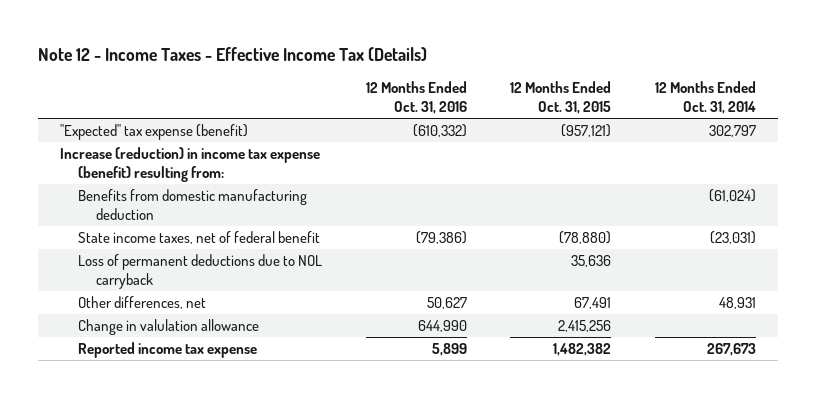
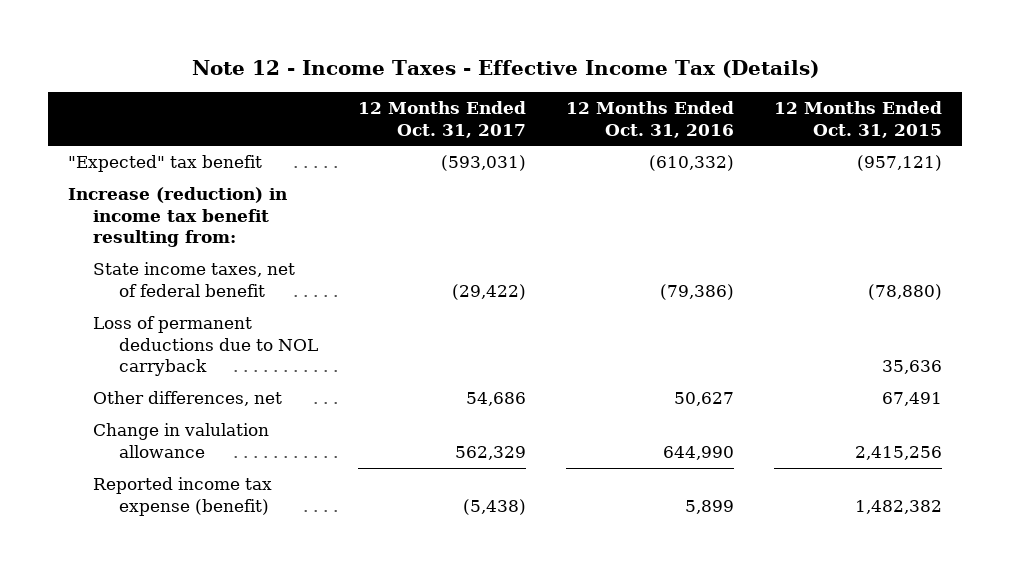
[655,81,757,115] 12 Months Ended Oct. 31, 2014 -> none
none -> [357,101,526,138] 12 Months Ended Oct. 31, 2017
[77,189,307,220] Benefits from domestic manufacturing deduction -> none
[59,124,248,141] "Expected" tax expense (benefit) -> [67,155,262,173] "Expected" tax benefit
[59,147,320,182] Increase (reduction) in income tax expense (benefit) resulting from: -> [67,187,287,248] Increase (reduction) in income tax benefit resulting from:
[77,342,257,359] Reported income tax expense -> [93,477,273,516] Reported income tax expense (benefit)

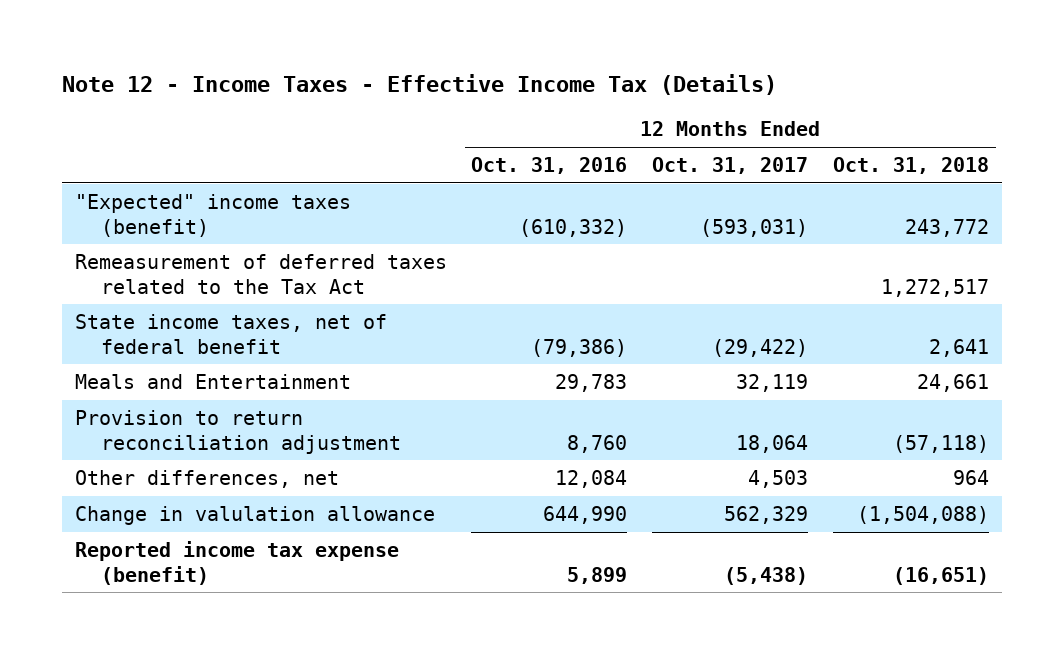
[774,101,943,138] 12 Months Ended Oct. 31, 2015 -> none
none -> [833,157,990,175] Oct. 31, 2018
[67,187,287,248] Increase (reduction) in income tax benefit resulting from: -> none
[67,155,262,173] "Expected" tax benefit -> [74,193,351,237] "Expected" income taxes (benefit)
none -> [74,253,447,294] Remeasurement of deferred taxes related to the Tax Act
[93,316,318,377] Loss of permanent deductions due to NOL carryback -> none
none -> [74,373,351,389] Meals and Entertainment
none -> [74,409,401,454] Provision to return reconciliation adjustment
[465,392,526,407] 54,686 -> [748,469,809,488] 4,503
[673,392,734,407] 50,627 -> [555,469,628,488] 12,084

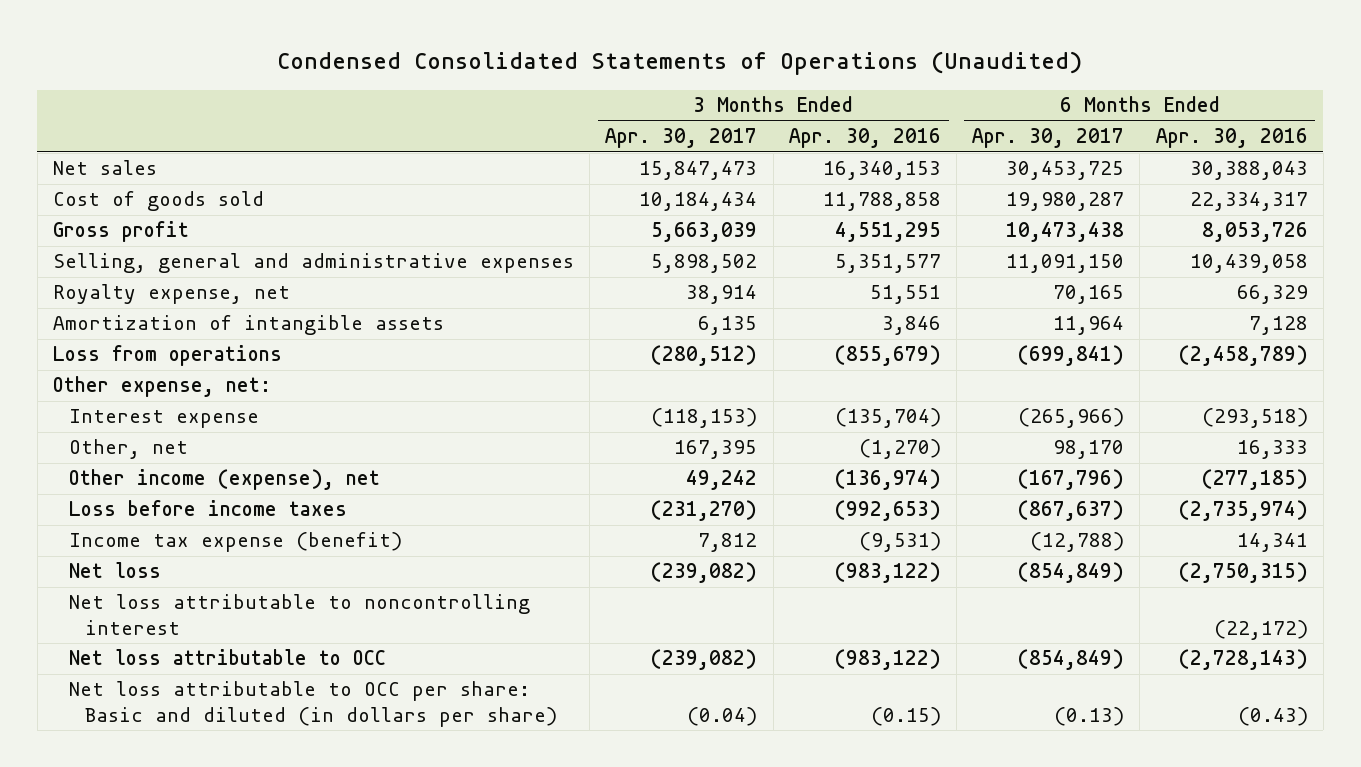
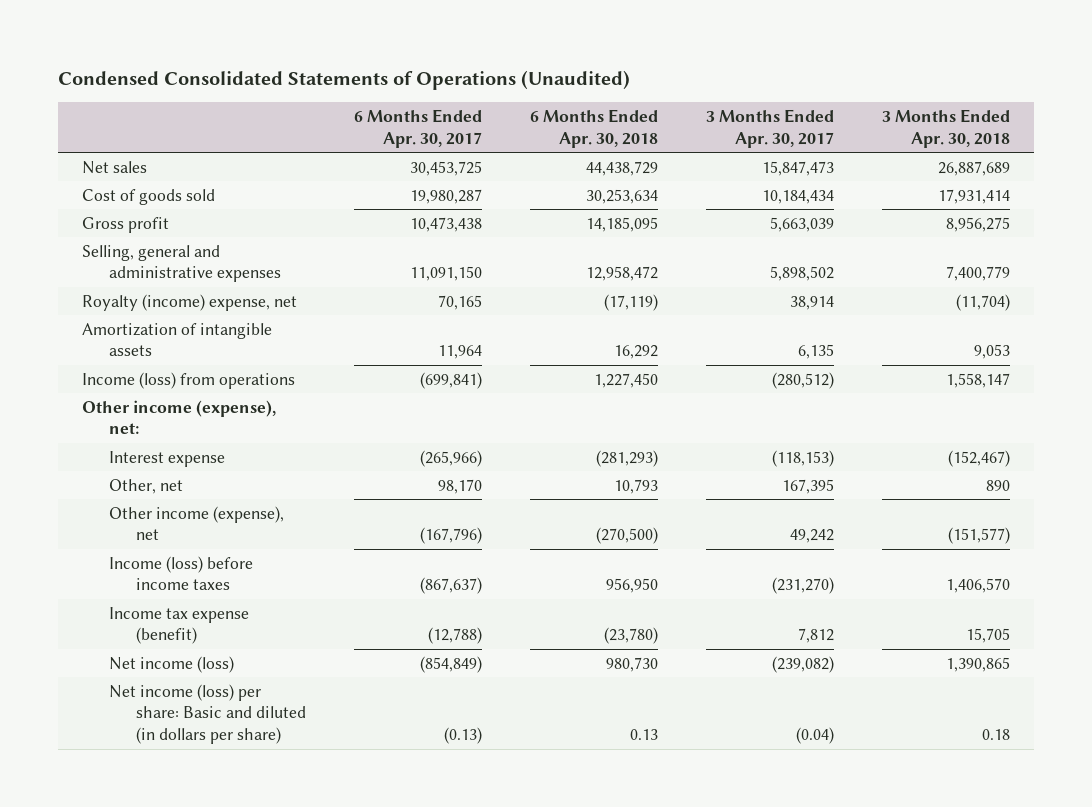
[788,128,941,149] Apr. 30, 2016 -> none
[1155,128,1308,149] Apr. 30, 2016 -> none
none -> [529,109,658,148] 6 Months Ended Apr. 30, 2018
none -> [881,109,1010,148] 3 Months Ended Apr. 30, 2018
[53,284,291,305] Royalty expense, net -> [82,293,298,311] Royalty (income) expense, net
[53,345,283,367] Loss from operations -> [82,371,296,389] Income (loss) from operations
[53,376,272,398] Other expense, net: -> [82,399,277,435] Other income (expense), net:
[68,500,347,517] Loss before income taxes -> [109,555,254,591] Income (loss) before income taxes
[68,594,530,635] Net loss attributable to noncontrolling interest -> none
[68,649,386,666] Net loss attributable to OCC -> none
[68,562,161,579] Net loss -> [109,655,235,673] Net income (loss)
[68,681,557,727] Net loss attributable to OCC per share: Basic and diluted (in dollars per share) -> [109,683,306,745] Net income (loss) per share: Basic and diluted (in dollars per share)

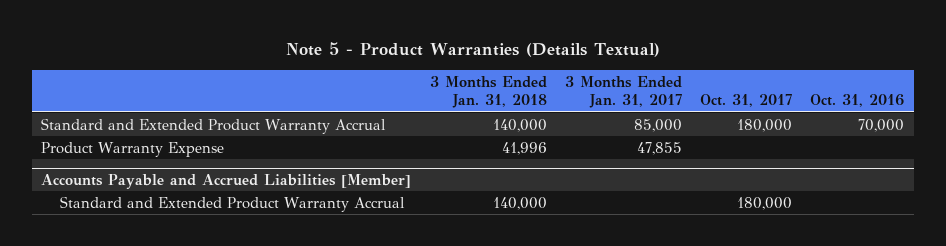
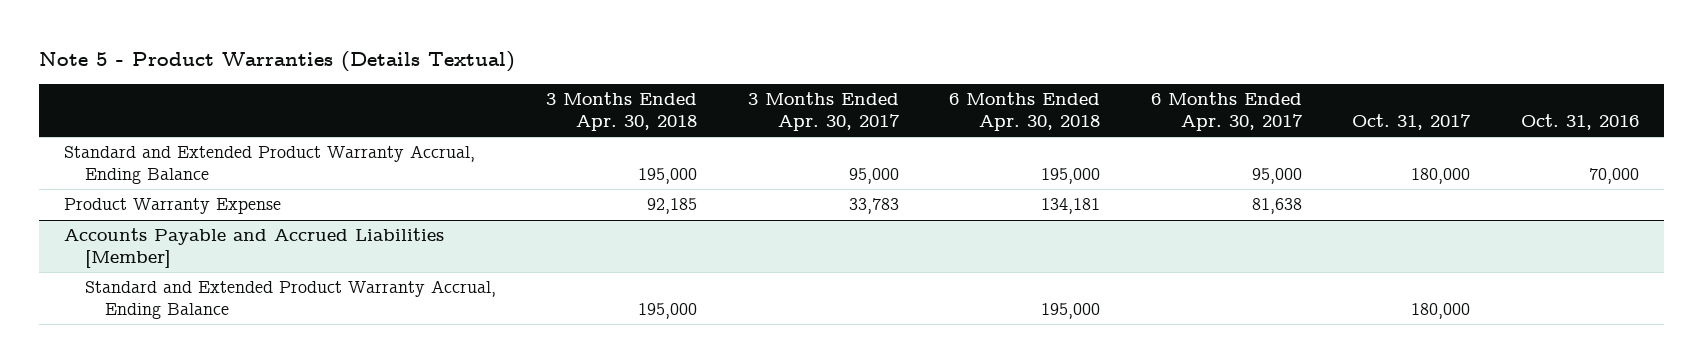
[429,76,547,109] 3 Months Ended Jan. 31, 2018 -> none
[564,76,682,109] 3 Months Ended Jan. 31, 2017 -> none
none -> [546,92,698,131] 3 Months Ended Apr. 30, 2018
none -> [747,92,900,131] 3 Months Ended Apr. 30, 2017
none -> [949,92,1101,131] 6 Months Ended Apr. 30, 2018
none -> [1150,92,1303,131] 6 Months Ended Apr. 30, 2017
[41,117,387,134] Standard and Extended Product Warranty Accrual -> [64,145,476,184] Standard and Extended Product Warranty Accrual, Ending Balance
[59,195,405,212] Standard and Extended Product Warranty Accrual -> [84,280,496,319] Standard and Extended Product Warranty Accrual, Ending Balance

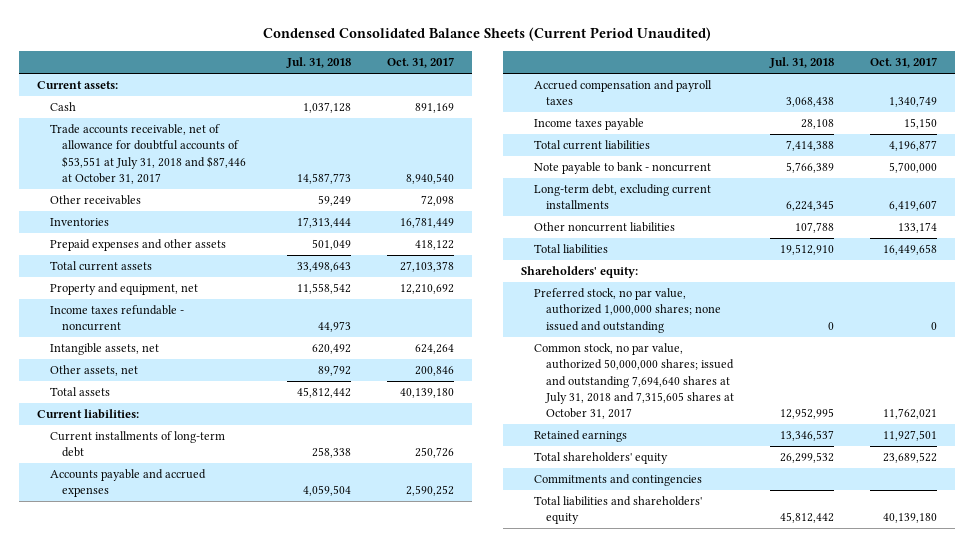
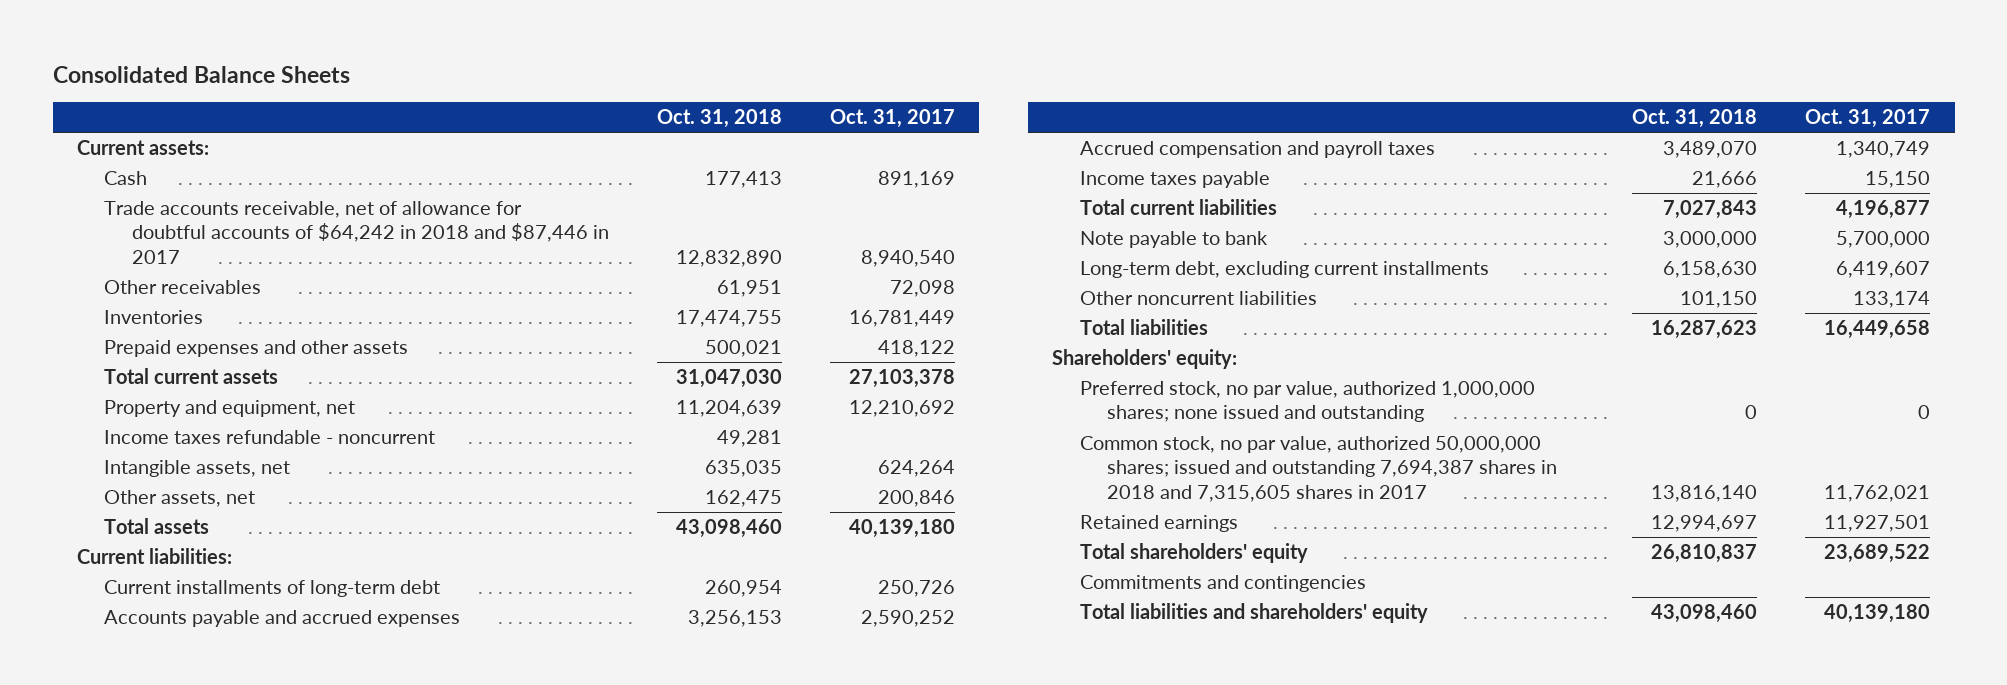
[263,27,712,42] Condensed Consolidated Balance Sheets (Current Period Unaudited) -> [52,65,350,83] Consolidated Balance Sheets
[285,57,351,69] Jul. 31, 2018 -> none
none -> [657,109,783,129] Oct. 31, 2018
[49,124,247,184] Trade accounts receivable, net of allowance for doubtful accounts of $53,551 at July 31, 2018 and $87,446 at October 31, 2017 -> [104,201,610,264] Trade accounts receivable, net of allowance for doubtful accounts of $64,242 in 2018 and $87,446 in 2017
[533,162,711,175] Note payable to bank - noncurrent -> [1079,231,1268,249] Note payable to bank
[533,343,735,420] Common stock, no par value, authorized 50,000,000 shares; issued and outstanding 7,694,640 shares at July 31, 2018 and 7,315,605 shares at October 31, 2017 -> [1079,436,1558,502] Common stock, no par value, authorized 50,000,000 shares; issued and outstanding 7,694,387 shares in 2018 and 7,315,605 shares in 2017

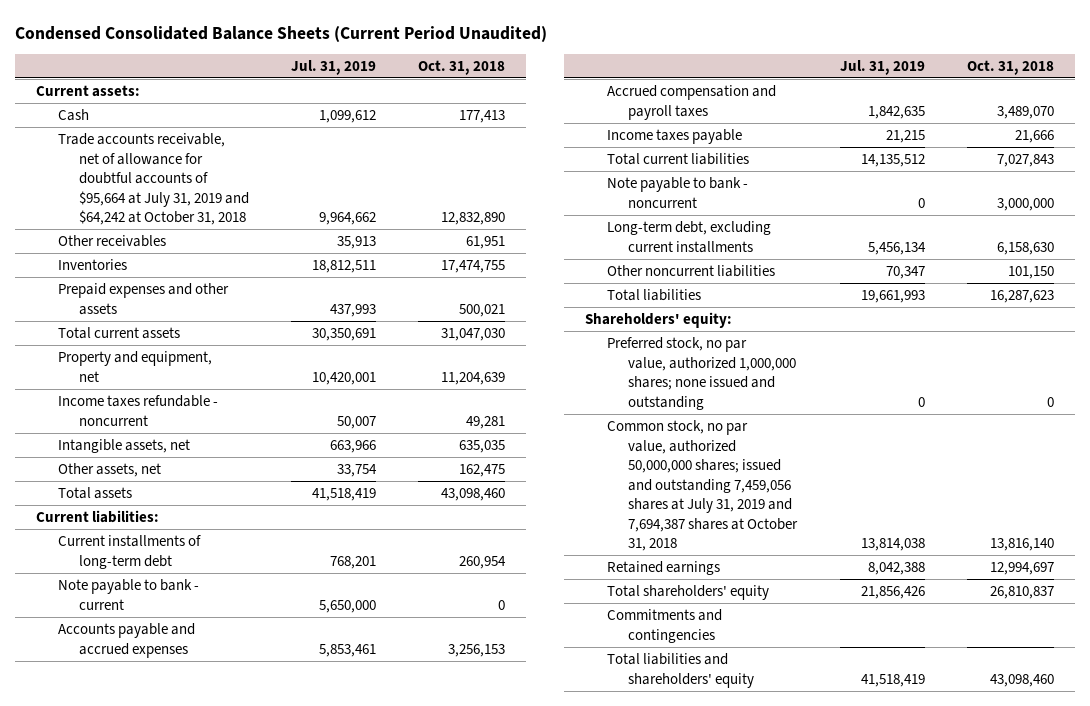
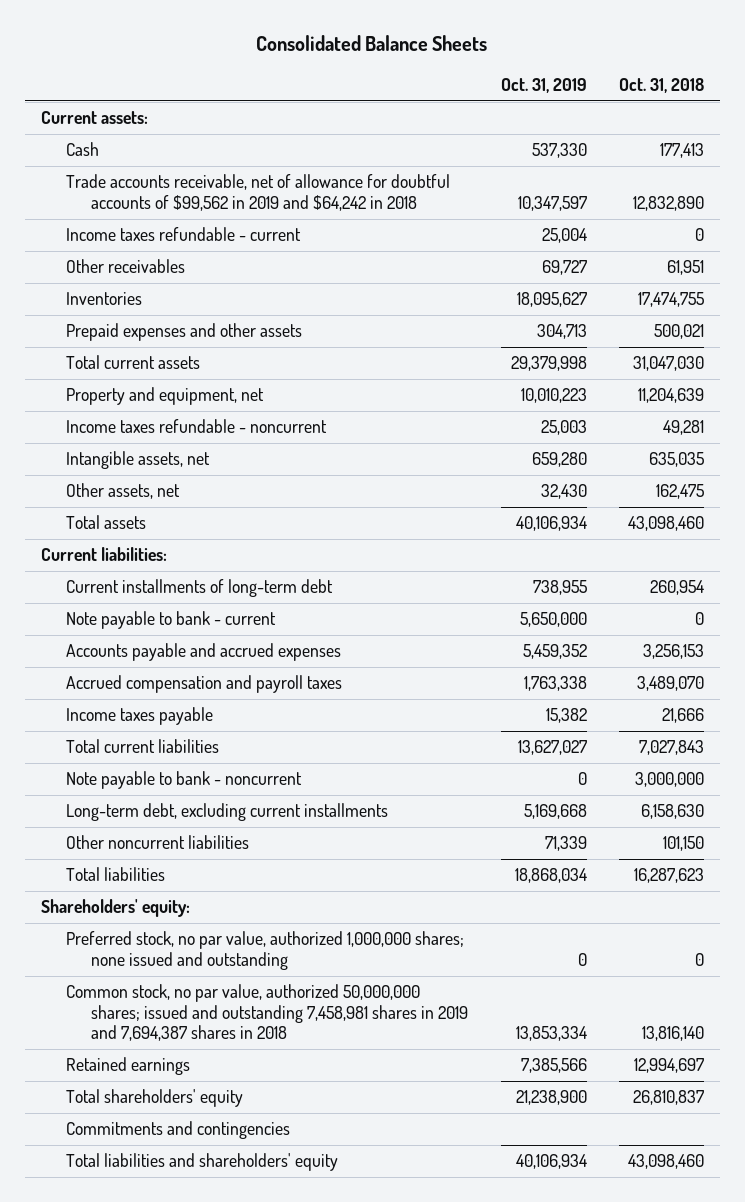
[15,25,548,42] Condensed Consolidated Balance Sheets (Current Period Unaudited) -> [256,35,488,52] Consolidated Balance Sheets
[291,59,377,75] Jul. 31, 2019 -> none
none -> [500,78,587,94] Oct. 31, 2019
[57,133,250,226] Trade accounts receivable, net of allowance for doubtful accounts of $95,664 at July 31, 2019 and $64,242 at October 31, 2018 -> [66,174,451,211] Trade accounts receivable, net of allowance for doubtful accounts of $99,562 in 2019 and $64,242 in 2018
none -> [66,227,302,242] Income taxes refundable - current
[606,420,799,552] Common stock, no par value, authorized 50,000,000 shares; issued and outstanding 7,459,056 shares at July 31, 2019 and 7,694,387 shares at October 31, 2018 -> [66,984,469,1042] Common stock, no par value, authorized 50,000,000 shares; issued and outstanding 7,458,981 shares in 2019 and 7,694,387 shares in 2018

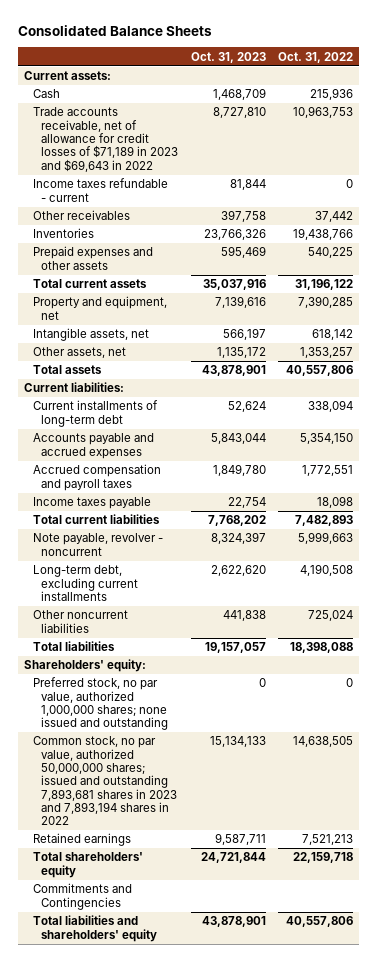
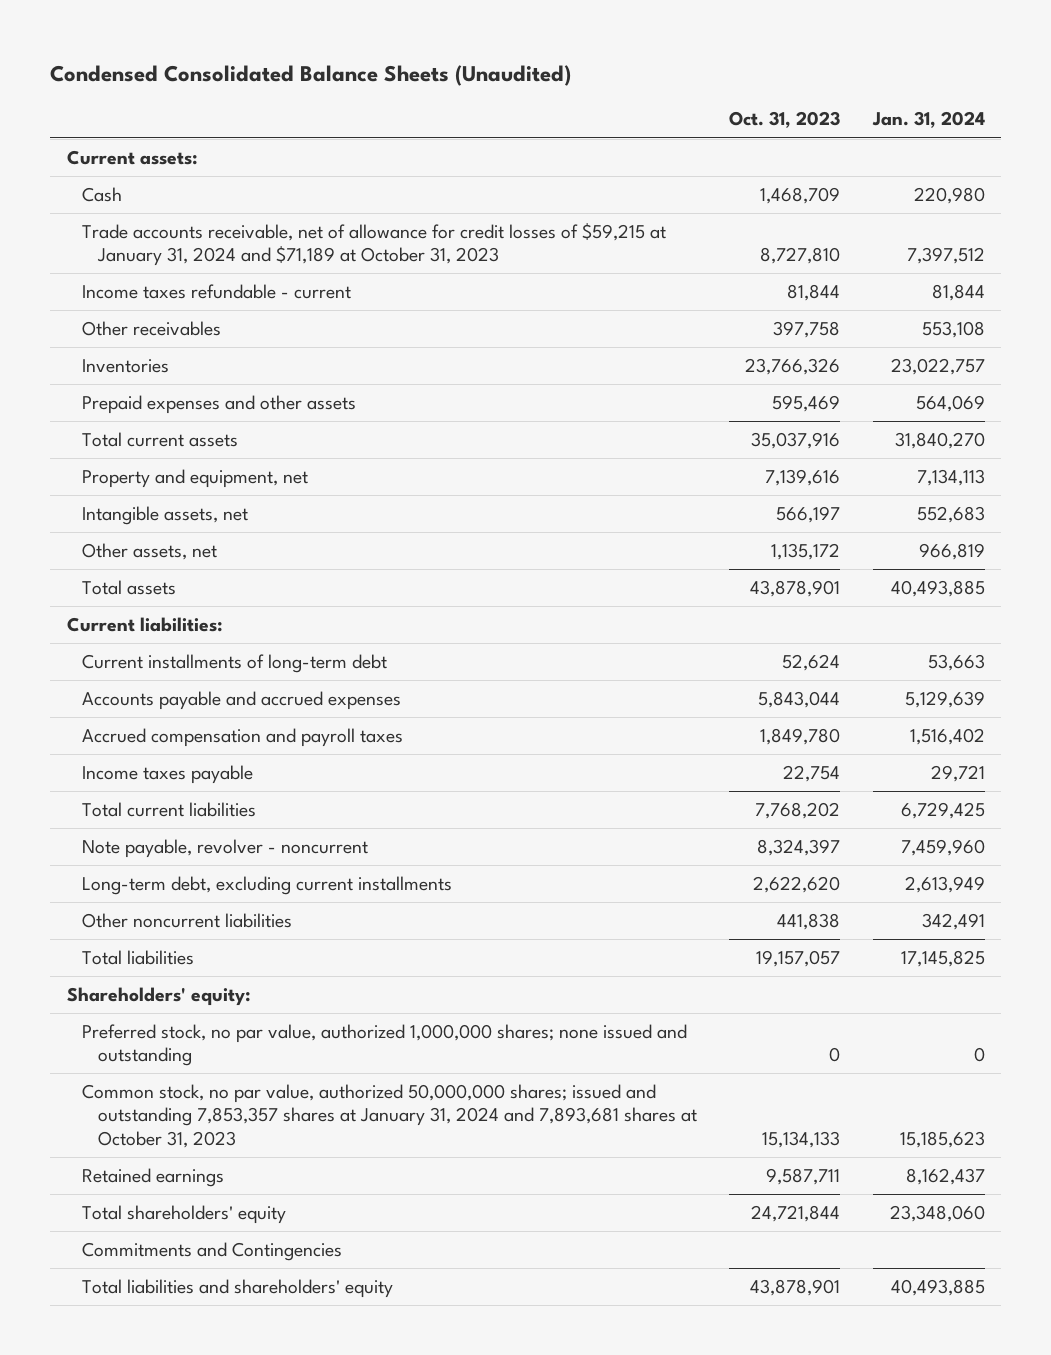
[17,24,212,36] Consolidated Balance Sheets -> [50,64,572,86] Condensed Consolidated Balance Sheets (Unaudited)
[277,51,353,63] Oct. 31, 2022 -> none
none -> [871,111,985,129] Jan. 31, 2024
[32,107,179,172] Trade accounts receivable, net of allowance for credit losses of $71,189 in 2023 and $69,643 in 2022 -> [82,223,667,267] Trade accounts receivable, net of allowance for credit losses of $59,215 at January 31, 2024 and $71,189 at October 31, 2023
[32,736,178,826] Common stock, no par value, authorized 50,000,000 shares; issued and outstanding 7,893,681 shares in 2023 and 7,893,194 shares in 2022 -> [82,1084,697,1148] Common stock, no par value, authorized 50,000,000 shares; issued and outstanding 7,853,357 shares at January 31, 2024 and 7,893,681 shares at October 31, 2023

